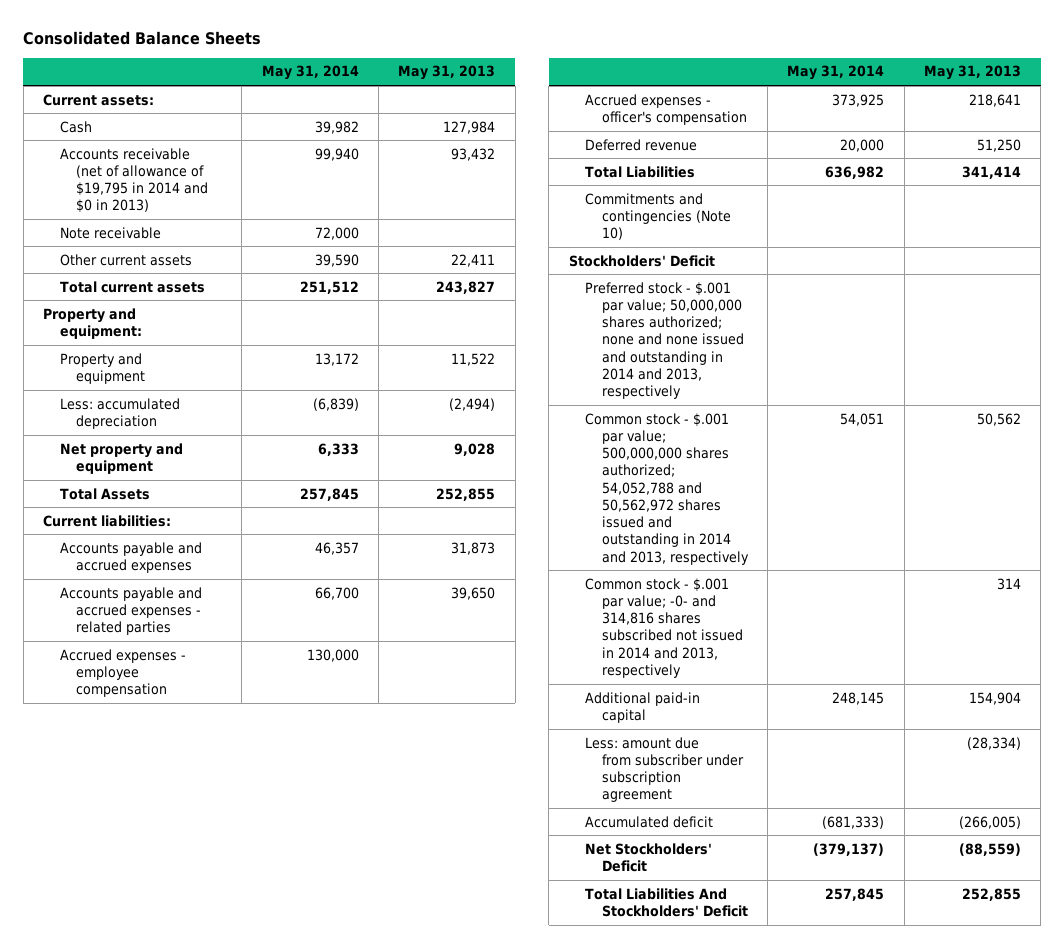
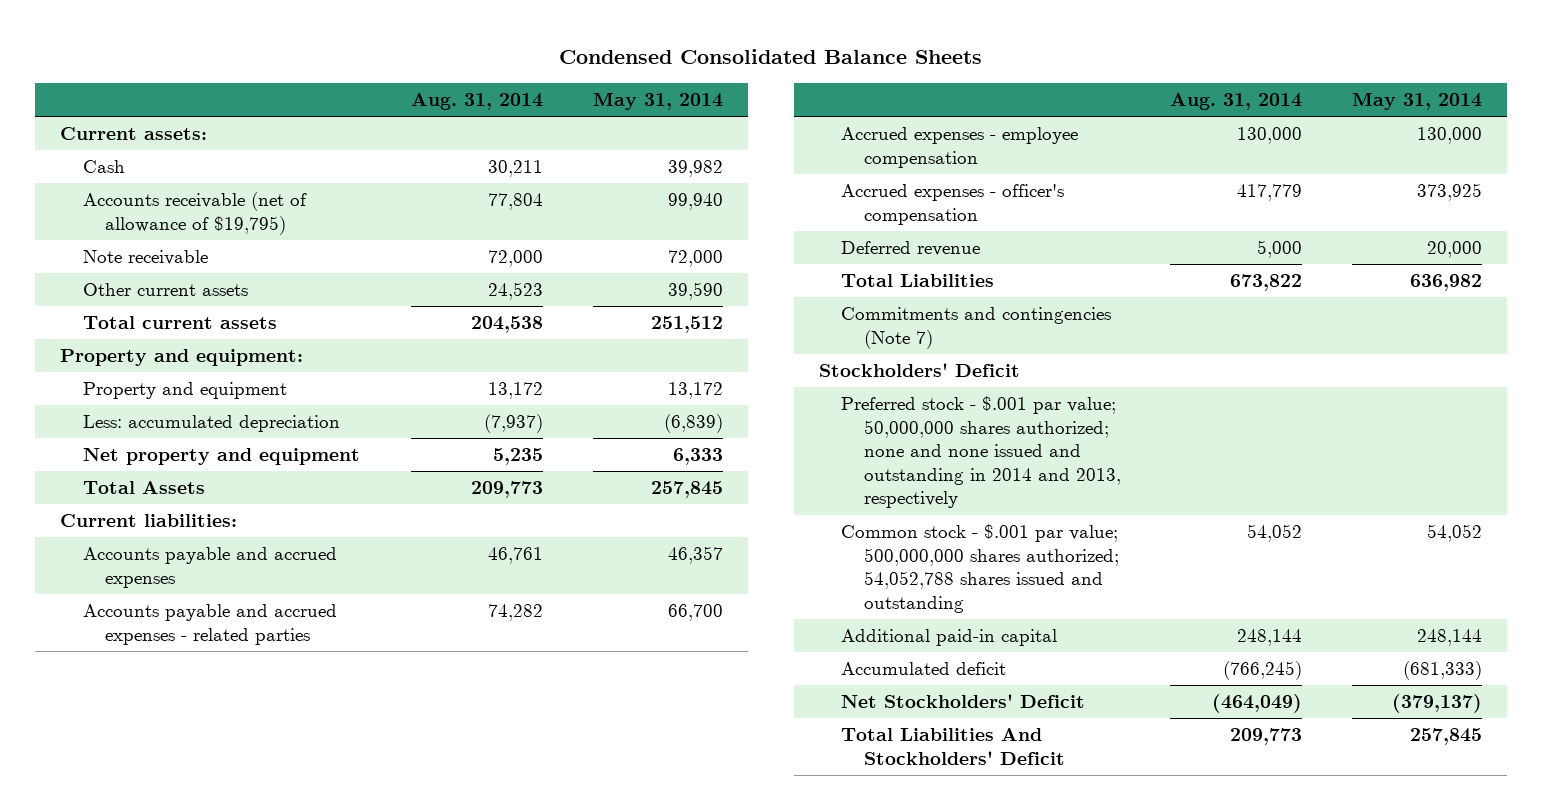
[23,31,262,46] Consolidated Balance Sheets -> [559,49,983,65] Condensed Consolidated Balance Sheets
[398,65,496,81] May 31, 2013 -> none
none -> [411,92,544,110] Aug. 31, 2014
[59,147,209,214] Accounts receivable (net of allowance of $19,795 in 2014 and $0 in 2013) -> [82,192,307,235] Accounts receivable (net of allowance of $19,795)
[585,192,731,241] Commitments and contingencies (Note 10) -> [841,307,1112,349] Commitments and contingencies (Note 7)
[585,577,743,678] Common stock - $.001 par value; -0- and 314,816 shares subscribed not issued in 2014 and 2013, respectively -> none
[585,736,744,803] Less: amount due from subscriber under subscription agreement -> none
[585,412,749,565] Common stock - $.001 par value; 500,000,000 shares authorized; 54,052,788 and 50,562,972 shares issued and outstanding in 2014 and 2013, respectively -> [841,524,1119,613] Common stock - $.001 par value; 500,000,000 shares authorized; 54,052,788 shares issued and outstanding
[840,412,885,426] 54,051 -> [1427,524,1483,543] 54,052
[832,691,885,705] 248,145 -> [1417,629,1483,647] 248,144

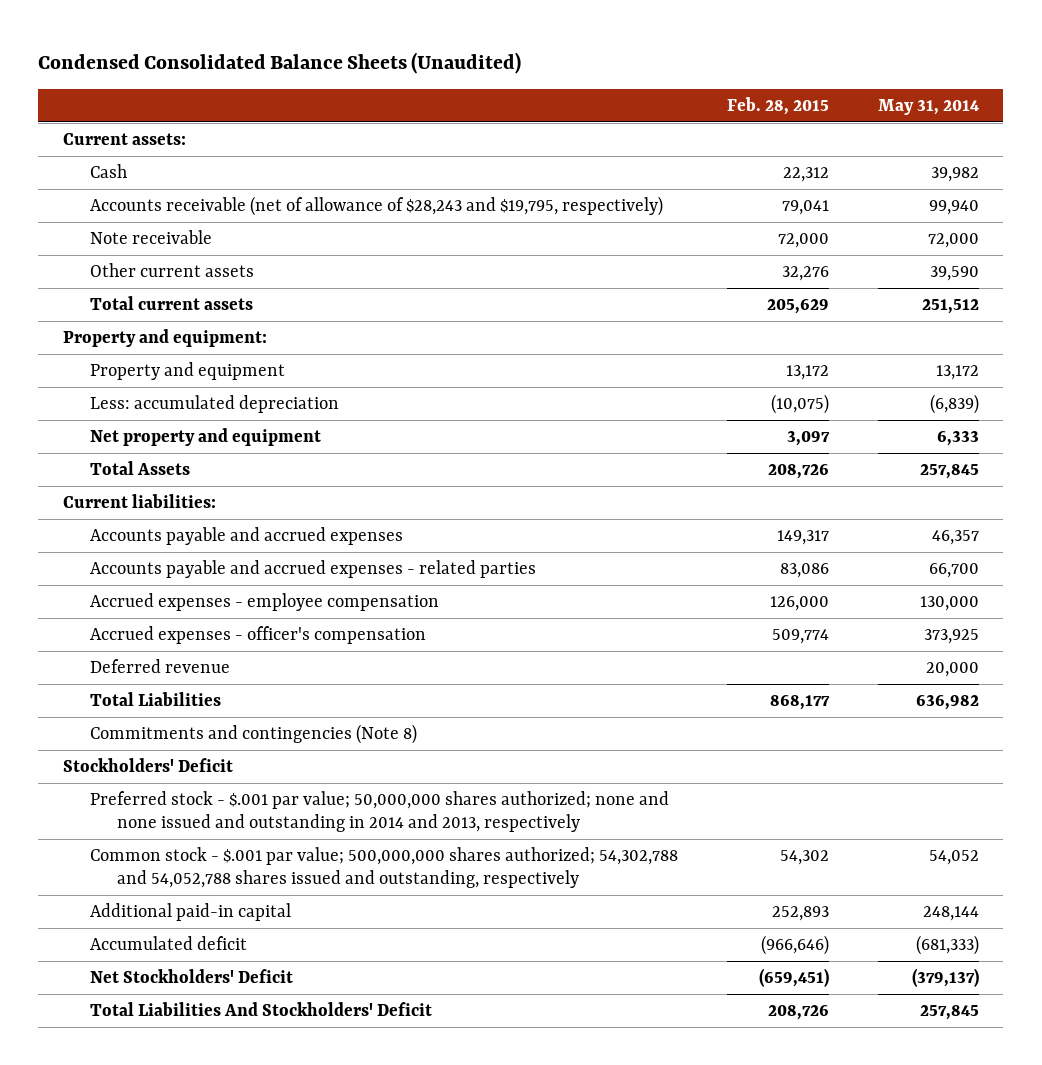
[559,49,983,65] Condensed Consolidated Balance Sheets -> [38,51,522,74] Condensed Consolidated Balance Sheets (Unaudited)
[411,92,544,110] Aug. 31, 2014 -> none
none -> [726,96,829,115] Feb. 28, 2015
[82,192,307,235] Accounts receivable (net of allowance of $19,795) -> [89,196,663,217] Accounts receivable (net of allowance of $28,243 and $19,795, respectively)
[841,307,1112,349] Commitments and contingencies (Note 7) -> [89,724,417,745] Commitments and contingencies (Note 8)
[841,524,1119,613] Common stock - $.001 par value; 500,000,000 shares authorized; 54,052,788 shares issued and outstanding -> [89,847,678,889] Common stock - $.001 par value; 500,000,000 shares authorized; 54,302,788 and 54,052,788 shares issued and outstanding, respectively

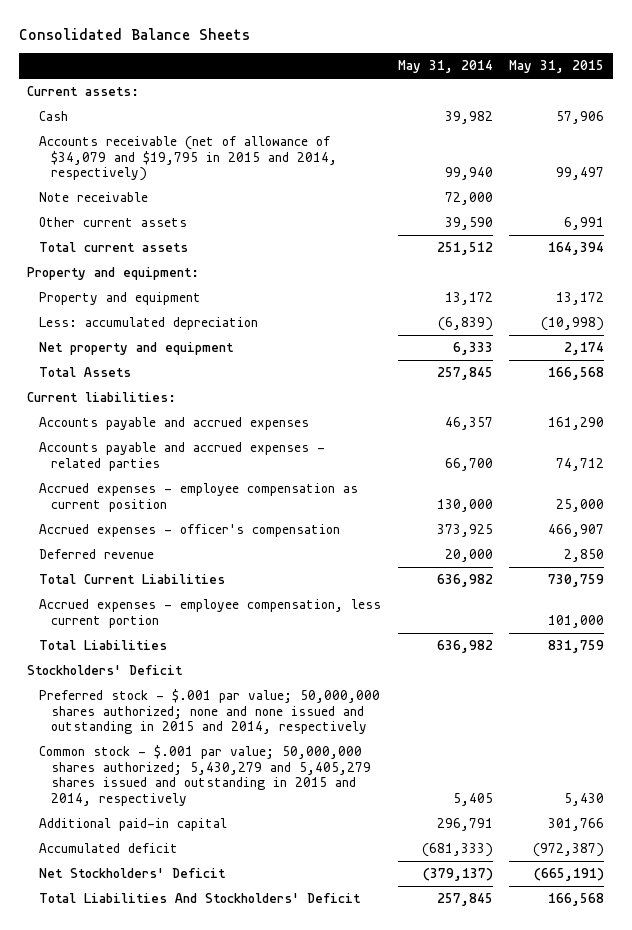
[38,51,522,74] Condensed Consolidated Balance Sheets (Unaudited) -> [18,27,250,40] Consolidated Balance Sheets
[726,96,829,115] Feb. 28, 2015 -> none
none -> [509,60,605,74] May 31, 2015
[89,196,663,217] Accounts receivable (net of allowance of $28,243 and $19,795, respectively) -> [39,136,338,182] Accounts receivable (net of allowance of $34,079 and $19,795 in 2015 and 2014, respectively)
[89,593,439,612] Accrued expenses - employee compensation -> [39,483,359,512] Accrued expenses - employee compensation as current position
none -> [39,574,226,585] Total Current Liabilities
none -> [39,599,382,628] Accrued expenses - employee compensation, less current portion
[89,724,417,745] Commitments and contingencies (Note 8) -> none
[89,847,678,889] Common stock - $.001 par value; 500,000,000 shares authorized; 54,302,788 and 54,052,788 shares issued and outstanding, respectively -> none
[89,791,669,833] Preferred stock - $.001 par value; 50,000,000 shares authorized; none and none issued and outstanding in 2014 and 2013, respectively -> [39,689,381,735] Preferred stock - $.001 par value; 50,000,000 shares authorized; none and none issued and outstanding in 2015 and 2014, respectively
none -> [39,745,372,807] Common stock - $.001 par value; 50,000,000 shares authorized; 5,430,279 and 5,405,279 shares issued and outstanding in 2015 and 2014, respectively
[922,906,979,922] 248,144 -> [436,818,493,832] 296,791

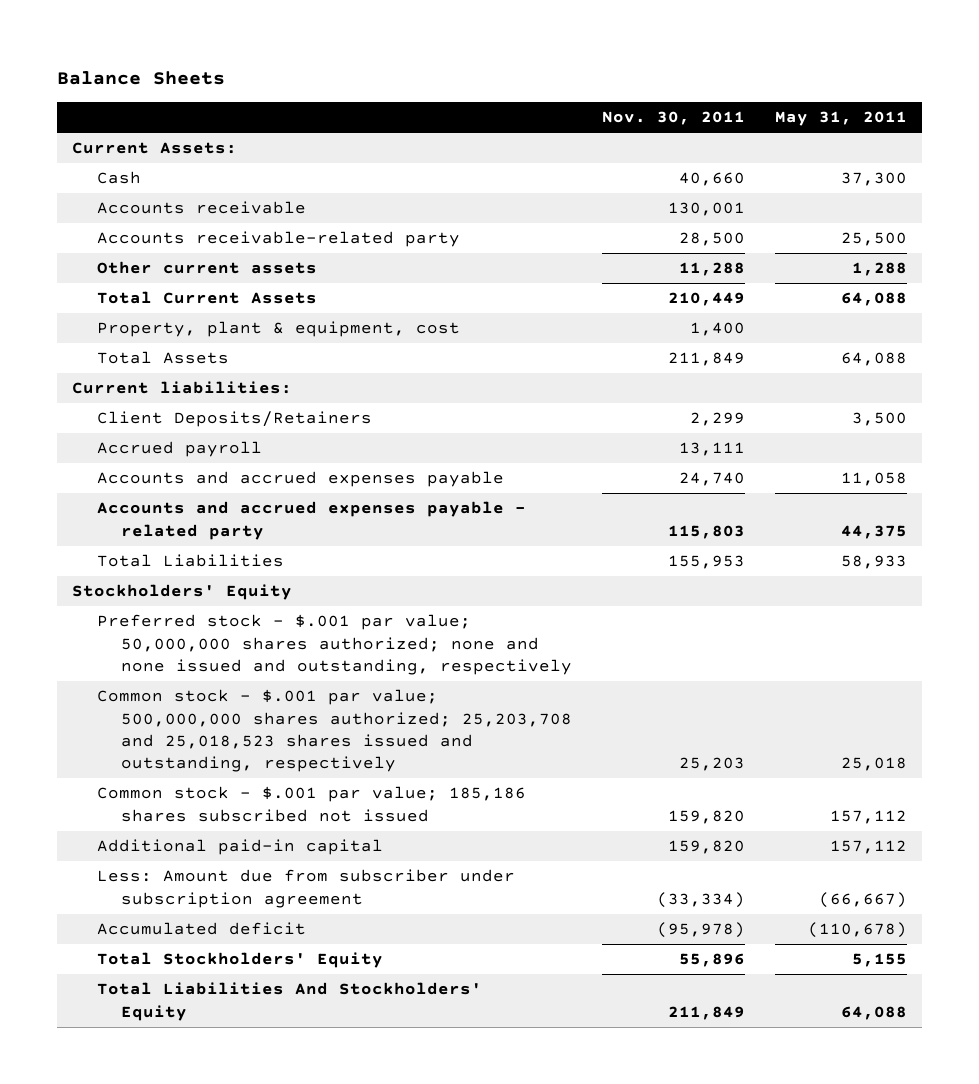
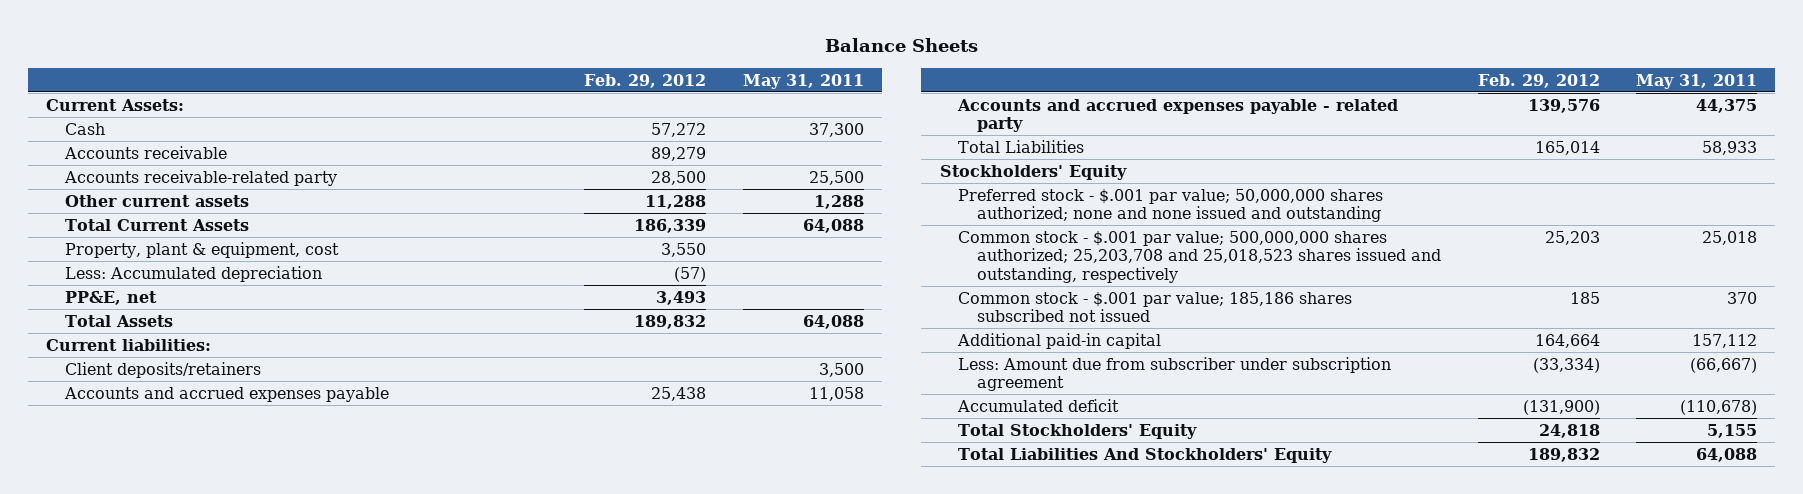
[601,111,745,126] Nov. 30, 2011 -> none
none -> [584,73,707,88] Feb. 29, 2012
none -> [64,265,322,282] Less: Accumulated depreciation
none -> [64,290,157,305] PP&E, net
[96,441,262,458] Accrued payroll -> none
[96,411,372,428] Client Deposits/Retainers -> [64,361,261,378] Client deposits/retainers
[96,614,572,676] Preferred stock - $.001 par value; 50,000,000 shares authorized; none and none issued and outstanding, respectively -> [958,188,1384,223] Preferred stock - $.001 par value; 50,000,000 shares authorized; none and none issued and outstanding
[829,809,907,824] 157,112 -> [1727,291,1758,304] 370

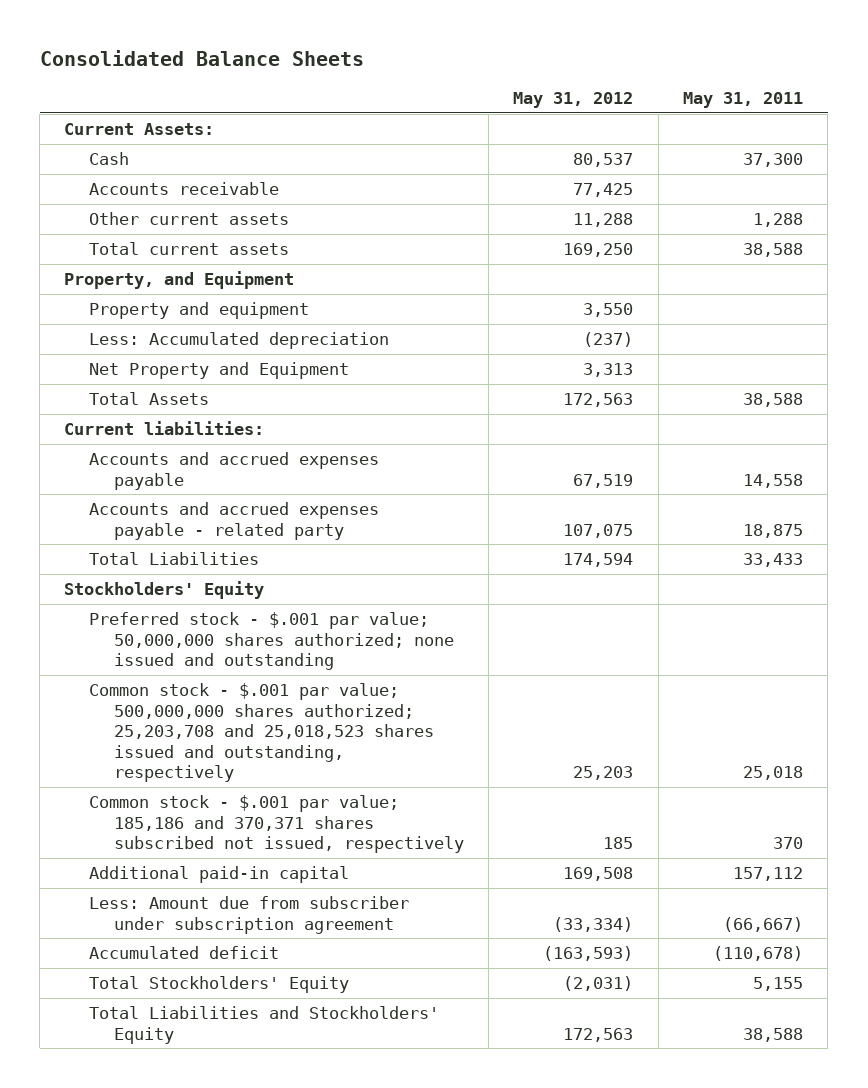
[824,38,978,53] Balance Sheets -> [39,49,364,66] Consolidated Balance Sheets
[584,73,707,88] Feb. 29, 2012 -> none
none -> [513,91,634,108] May 31, 2012
[63,169,337,186] Accounts receivable-related party -> none
[64,218,249,231] Total Current Assets -> [89,242,290,256] Total current assets
[802,218,864,233] 64,088 -> [743,243,804,258] 38,588
none -> [64,271,295,290] Property, and Equipment
[64,241,339,258] Property, plant & equipment, cost -> [89,302,310,320] Property and equipment
[64,290,157,305] PP&E, net -> none
none -> [89,362,350,380] Net Property and Equipment
[802,314,864,329] 64,088 -> [743,393,804,408] 38,588
[64,361,261,378] Client deposits/retainers -> none
[808,386,864,401] 11,058 -> [743,473,804,488] 14,558
[1696,98,1758,113] 44,375 -> [743,523,804,538] 18,875
[1702,140,1758,155] 58,933 -> [743,553,804,568] 33,433
[958,188,1384,223] Preferred stock - $.001 par value; 50,000,000 shares authorized; none and none issued and outstanding -> [89,612,454,671] Preferred stock - $.001 par value; 50,000,000 shares authorized; none issued and outstanding
[958,291,1353,323] Common stock - $.001 par value; 185,186 shares subscribed not issued -> [89,795,464,854] Common stock - $.001 par value; 185,186 and 370,371 shares subscribed not issued, respectively
[958,447,1333,463] Total Liabilities And Stockholders' Equity -> [89,1006,440,1044] Total Liabilities and Stockholders' Equity
[1696,447,1758,462] 64,088 -> [743,1027,804,1042] 38,588

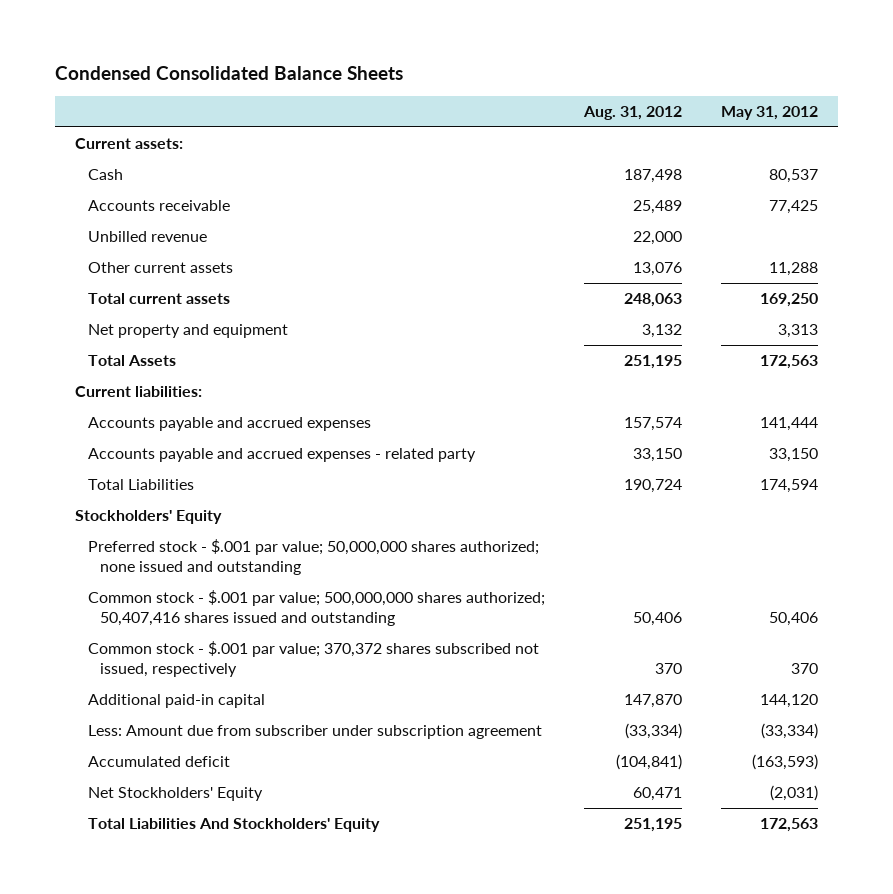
[39,49,364,66] Consolidated Balance Sheets -> [55,65,404,80] Condensed Consolidated Balance Sheets
[683,91,804,108] May 31, 2011 -> none
none -> [582,106,682,121] Aug. 31, 2012
[64,123,215,136] Current Assets: -> [74,138,183,150] Current assets:
none -> [87,231,207,243] Unbilled revenue
[64,271,295,290] Property, and Equipment -> none
[89,302,310,320] Property and equipment -> none
[89,332,390,350] Less: Accumulated depreciation -> none
[89,362,350,380] Net Property and Equipment -> [87,324,288,339] Net property and equipment
[89,452,380,490] Accounts and accrued expenses payable -> [87,417,371,432] Accounts payable and accrued expenses
[573,473,634,488] 67,519 -> [759,417,818,432] 141,444
[89,502,380,540] Accounts and accrued expenses payable - related party -> [87,448,476,463] Accounts payable and accrued expenses - related party
[563,523,634,538] 107,075 -> [768,448,818,463] 33,150
[89,683,434,783] Common stock - $.001 par value; 500,000,000 shares authorized; 25,203,708 and 25,018,523 shares issued and outstanding, respectively -> [87,590,545,627] Common stock - $.001 par value; 500,000,000 shares authorized; 50,407,416 shares issued and outstanding
[573,766,634,781] 25,203 -> [768,612,818,627] 50,406
[89,795,464,854] Common stock - $.001 par value; 185,186 and 370,371 shares subscribed not issued, respectively -> [87,641,539,678] Common stock - $.001 par value; 370,372 shares subscribed not issued, respectively
[603,837,634,850] 185 -> [790,663,818,675] 370
[563,867,634,882] 169,508 -> [759,694,818,709] 144,120
[89,976,350,994] Total Stockholders' Equity -> [87,787,263,802] Net Stockholders' Equity
[89,1006,440,1044] Total Liabilities and Stockholders' Equity -> [87,818,380,833] Total Liabilities And Stockholders' Equity

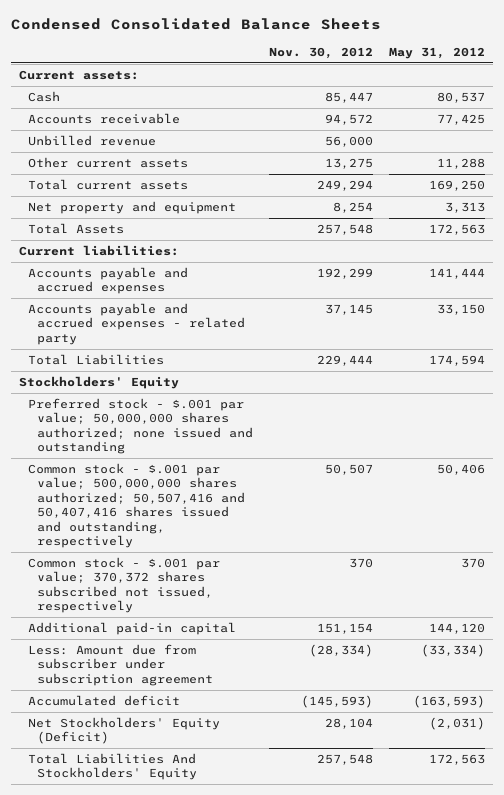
[582,106,682,121] Aug. 31, 2012 -> none
none -> [269,47,374,60] Nov. 30, 2012
[87,590,545,627] Common stock - $.001 par value; 500,000,000 shares authorized; 50,407,416 shares issued and outstanding -> [28,462,246,548] Common stock - $.001 par value; 500,000,000 shares authorized; 50,507,416 and 50,407,416 shares issued and outstanding, respectively
[87,787,263,802] Net Stockholders' Equity -> [28,716,221,745] Net Stockholders' Equity (Deficit)

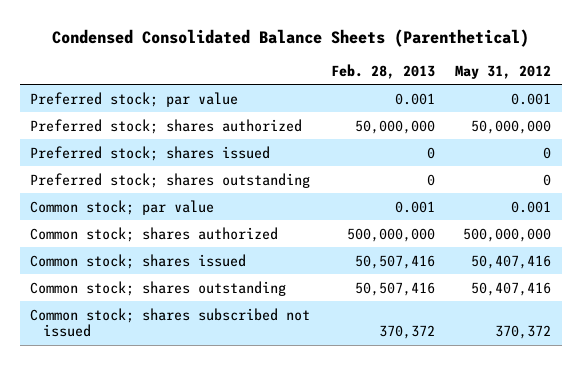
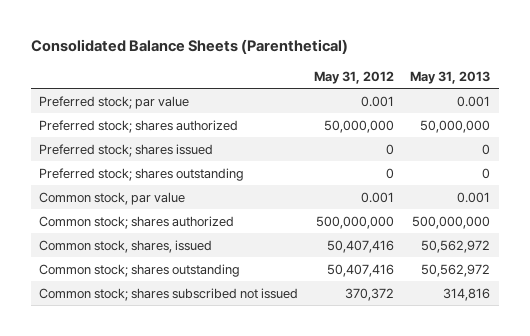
[51,28,529,47] Condensed Consolidated Balance Sheets (Parenthetical) -> [31,39,349,55] Consolidated Balance Sheets (Parenthetical)
[330,63,435,79] Feb. 28, 2013 -> none
none -> [410,70,491,84] May 31, 2013
[30,199,215,215] Common stock; par value -> [39,191,186,205] Common stock, par value
[30,253,247,269] Common stock; shares issued -> [39,239,213,253] Common stock, shares, issued

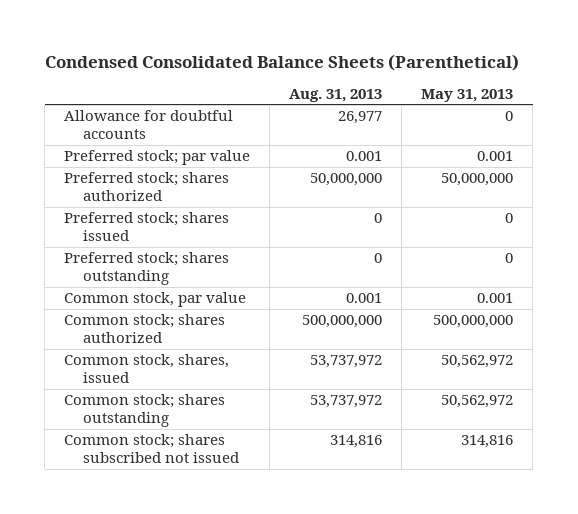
[31,39,349,55] Consolidated Balance Sheets (Parenthetical) -> [44,53,519,71] Condensed Consolidated Balance Sheets (Parenthetical)
[314,70,395,84] May 31, 2012 -> none
none -> [289,88,383,102] Aug. 31, 2013
none -> [64,110,234,140] Allowance for doubtful accounts

